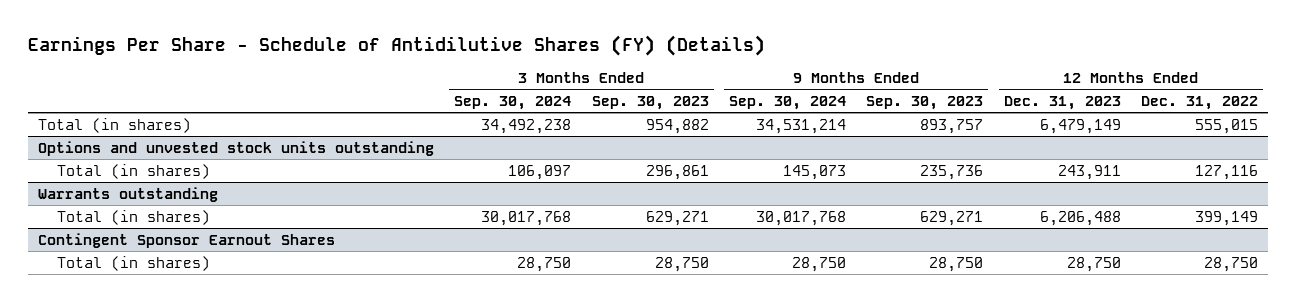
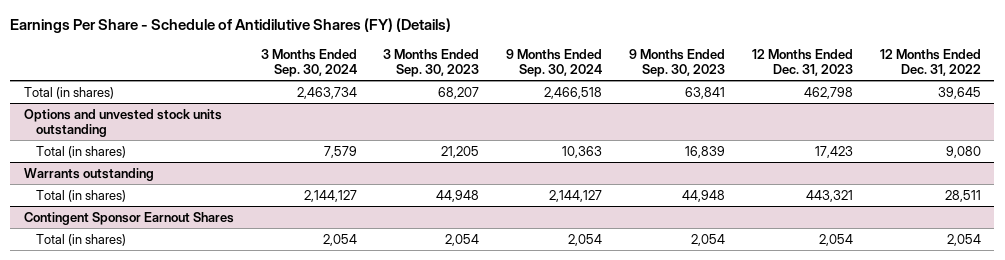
[481,118,572,134] 34,492,238 -> [296,86,357,99] 2,463,734
[645,118,709,134] 954,882 -> [438,86,480,99] 68,207
[755,118,846,134] 34,531,214 -> [544,86,603,99] 2,466,518
[920,118,984,134] 893,757 -> [685,86,726,99] 63,841
[1039,118,1121,134] 6,479,149 -> [803,86,853,99] 462,798
[1195,118,1259,134] 555,015 -> [937,86,981,99] 39,645
[508,164,572,180] 106,097 -> [323,145,357,158] 7,579
[645,164,709,180] 296,861 -> [441,145,480,158] 21,205
[782,164,846,180] 145,073 -> [562,145,603,158] 10,363
[920,164,984,180] 235,736 -> [685,145,726,158] 16,839
[1057,164,1121,180] 243,911 -> [814,145,853,158] 17,423
[1195,164,1259,180] 127,116 -> [945,145,981,158] 9,080
[481,210,572,226] 30,017,768 -> [303,189,357,202] 2,144,127
[645,210,709,226] 629,271 -> [436,189,480,202] 44,948
[755,210,846,226] 30,017,768 -> [549,189,603,202] 2,144,127
[920,210,984,226] 629,271 -> [682,189,726,202] 44,948
[1039,210,1121,226] 6,206,488 -> [805,189,853,202] 443,321
[1195,210,1259,226] 399,149 -> [944,189,981,202] 28,511
[517,256,572,272] 28,750 -> [322,233,357,246] 2,054
[654,256,709,272] 28,750 -> [445,233,480,246] 2,054
[791,256,846,272] 28,750 -> [568,233,603,246] 2,054
[929,256,984,272] 28,750 -> [691,233,726,246] 2,054
[1066,256,1121,272] 28,750 -> [818,233,853,246] 2,054
[1204,256,1259,272] 28,750 -> [946,233,981,246] 2,054

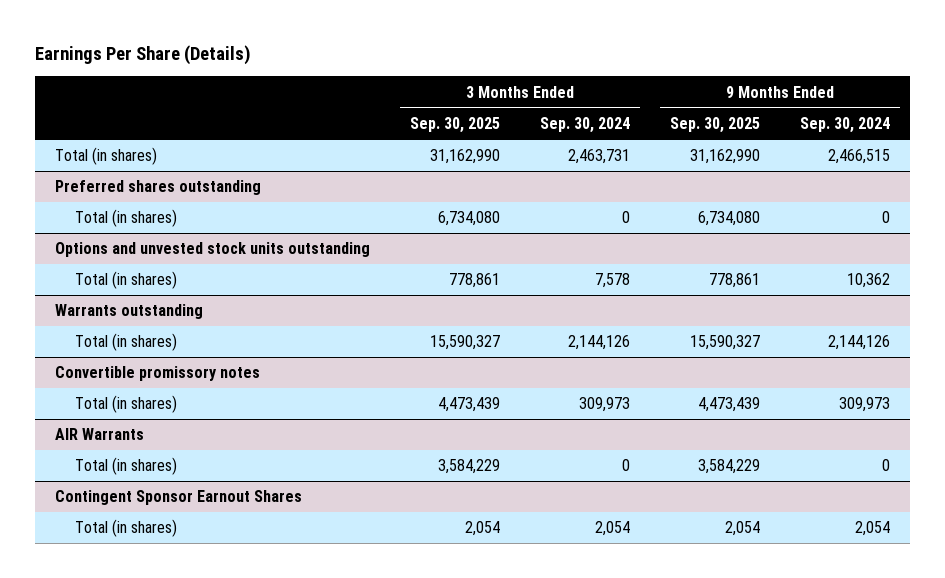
[10,18,452,34] Earnings Per Share - Schedule of Antidilutive Shares (FY) (Details) -> [35,45,252,66] Earnings Per Share (Details)
[383,48,480,77] 3 Months Ended Sep. 30, 2023 -> none
[629,48,726,77] 9 Months Ended Sep. 30, 2023 -> none
[751,48,853,76] 12 Months Ended Dec. 31, 2023 -> none
[879,48,981,76] 12 Months Ended Dec. 31, 2022 -> none
none -> [410,117,501,134] Sep. 30, 2025
none -> [670,117,761,134] Sep. 30, 2025
[296,86,357,99] 2,463,734 -> [568,149,631,165] 2,463,731
[544,86,603,99] 2,466,518 -> [828,149,891,165] 2,466,515
none -> [55,180,262,196] Preferred shares outstanding
none -> [75,209,178,228] Total (in shares)
[323,145,357,158] 7,579 -> [595,273,631,289] 7,578
[562,145,603,158] 10,363 -> [847,273,891,289] 10,362
[303,189,357,202] 2,144,127 -> [568,335,631,351] 2,144,126
[549,189,603,202] 2,144,127 -> [828,335,891,351] 2,144,126
none -> [55,366,261,382] Convertible promissory notes
none -> [75,395,178,414] Total (in shares)
none -> [55,428,145,441] AIR Warrants
none -> [75,457,178,476] Total (in shares)

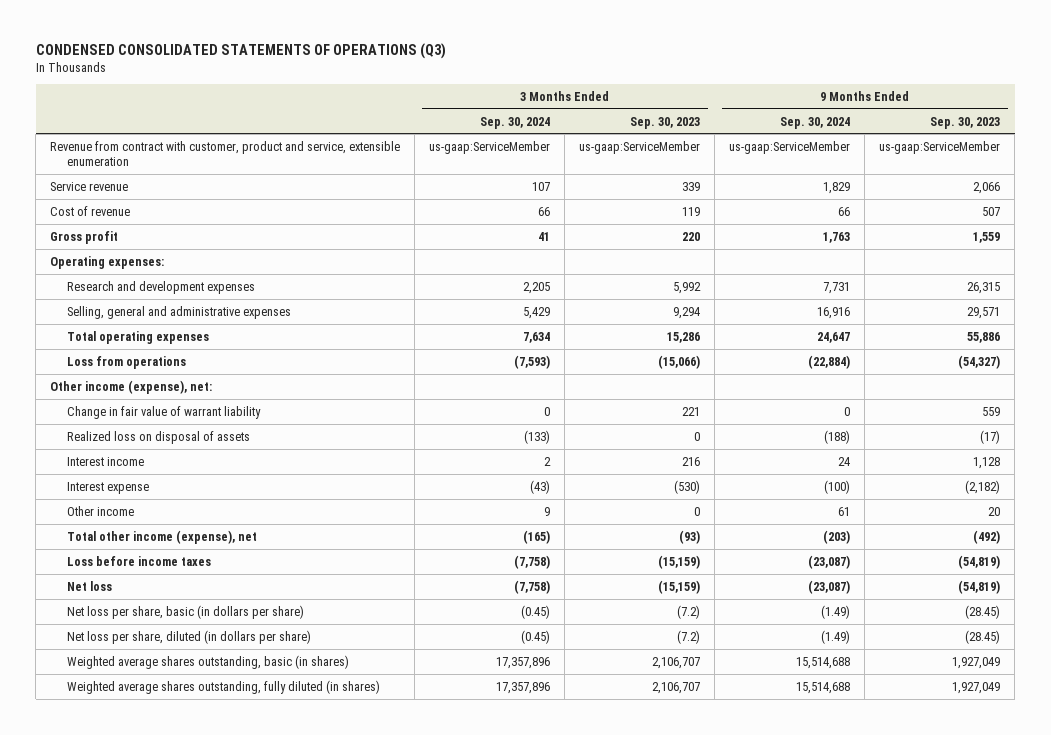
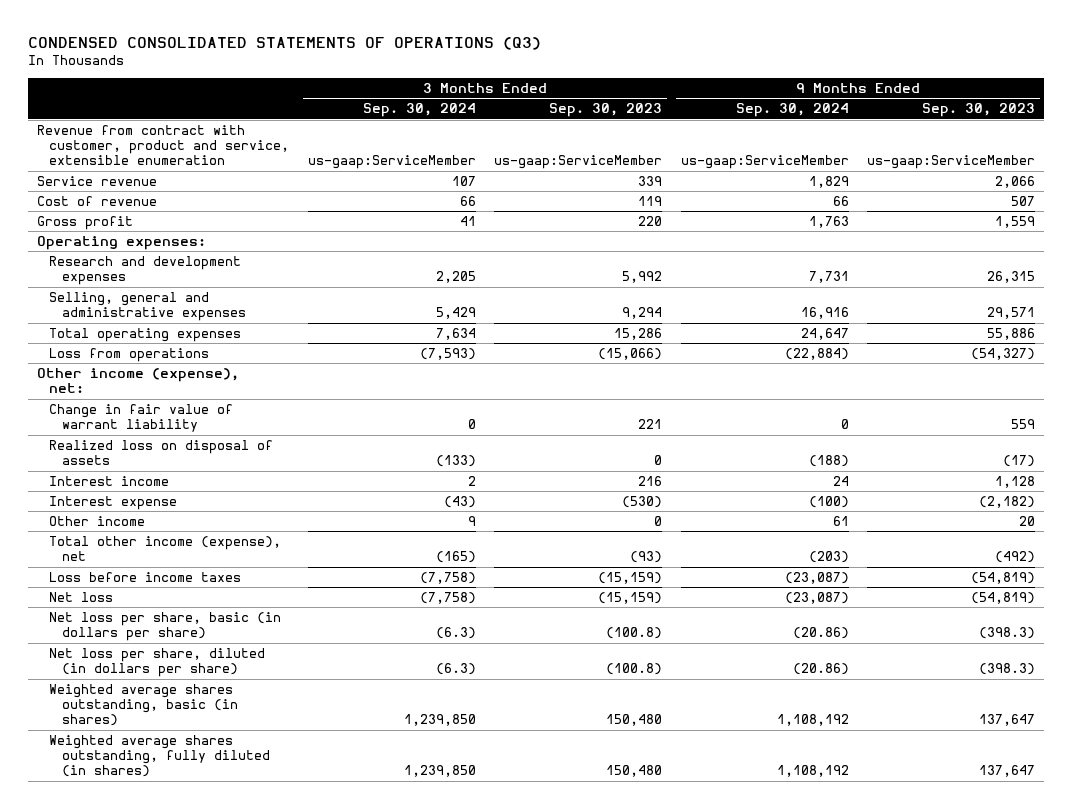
[521,604,551,619] (0.45) -> [435,627,476,640] (6.3)
[677,604,701,619] (7.2) -> [606,627,663,640] (100.8)
[821,604,851,619] (1.49) -> [792,627,849,640] (20.86)
[965,604,1001,619] (28.45) -> [978,627,1035,640] (398.3)
[521,629,551,644] (0.45) -> [435,663,476,676] (6.3)
[677,629,701,644] (7.2) -> [606,663,663,676] (100.8)
[821,629,851,644] (1.49) -> [792,663,849,676] (20.86)
[965,629,1001,644] (28.45) -> [978,663,1035,676] (398.3)
[496,656,551,669] 17,357,896 -> [403,714,476,727] 1,239,850
[652,656,701,669] 2,106,707 -> [606,714,663,727] 150,480
[796,656,851,669] 15,514,688 -> [776,714,849,727] 1,108,192
[952,656,1001,669] 1,927,049 -> [978,714,1035,727] 137,647
[496,681,551,694] 17,357,896 -> [403,765,476,778] 1,239,850
[652,681,701,694] 2,106,707 -> [606,765,663,778] 150,480
[796,681,851,694] 15,514,688 -> [776,765,849,778] 1,108,192
[952,681,1001,694] 1,927,049 -> [978,765,1035,778] 137,647

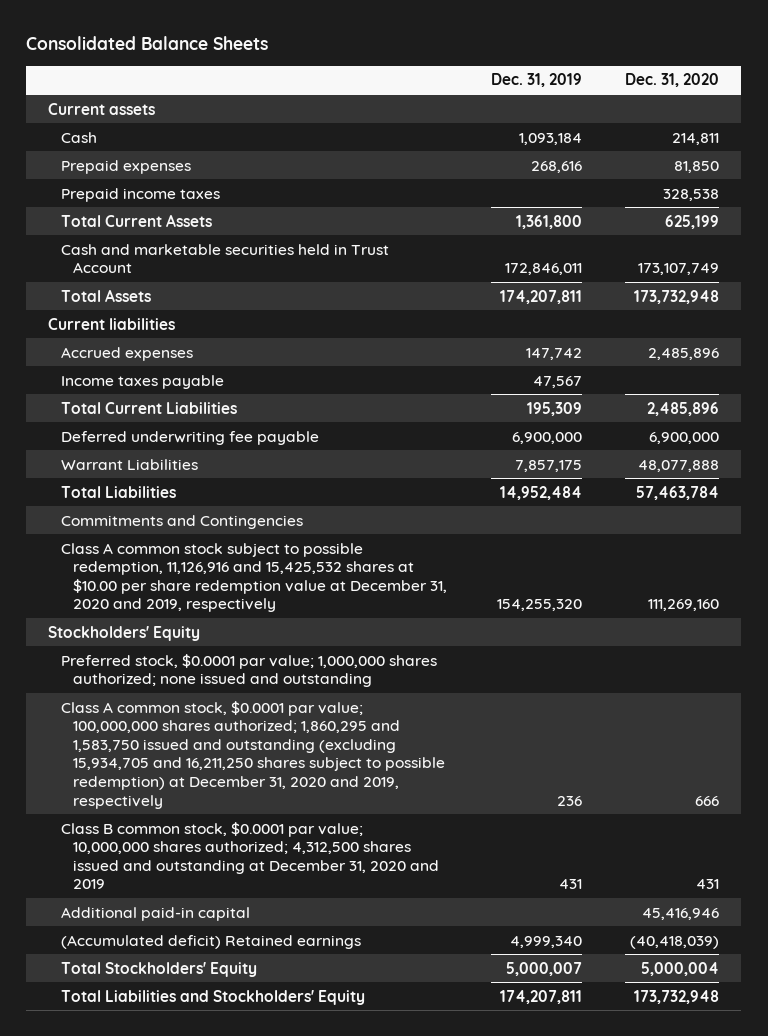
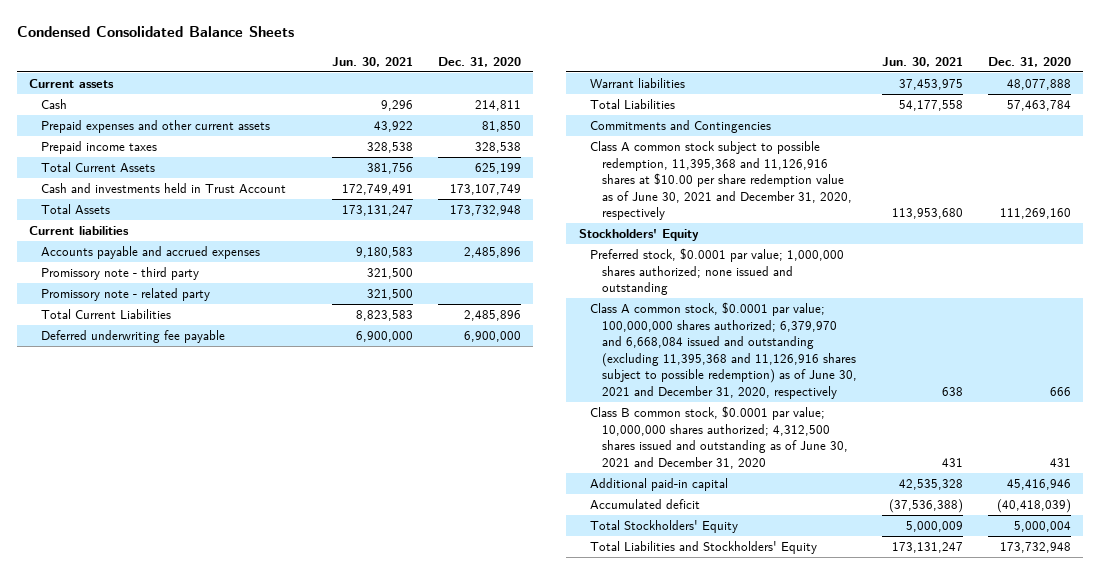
[26,36,269,51] Consolidated Balance Sheets -> [16,26,294,38] Condensed Consolidated Balance Sheets
[490,73,582,88] Dec. 31, 2019 -> none
none -> [331,56,413,67] Jun. 30, 2021
[60,159,191,174] Prepaid expenses -> [40,120,270,134] Prepaid expenses and other current assets
[60,243,389,274] Cash and marketable securities held in Trust Account -> [40,183,286,194] Cash and investments held in Trust Account
[60,374,224,389] Income taxes payable -> none
[60,346,193,361] Accrued expenses -> [40,246,260,260] Accounts payable and accrued expenses
none -> [40,267,199,281] Promissory note - third party
none -> [40,288,210,302] Promissory note - related party
[60,458,198,470] Warrant Liabilities -> [590,78,686,89] Warrant liabilities
[60,542,447,613] Class A common stock subject to possible redemption, 11,126,916 and 15,425,532 shares at $10.00 per share redemption value at December 31, 2020 and 2019, respectively -> [590,141,852,221] Class A common stock subject to possible redemption, 11,395,368 and 11,126,916 shares at $10.00 per share redemption value as of June 30, 2021 and December 31, 2020, respectively
[60,700,445,809] Class A common stock, $0.0001 par value; 100,000,000 shares authorized; 1,860,295 and 1,583,750 issued and outstanding (excluding 15,934,705 and 16,211,250 shares subject to possible redemption) at December 31, 2020 and 2019, respectively -> [590,302,857,399] Class A common stock, $0.0001 par value; 100,000,000 shares authorized; 6,379,970 and 6,668,084 issued and outstanding (excluding 11,395,368 and 11,126,916 shares subject to possible redemption) as of June 30, 2021 and December 31, 2020, respectively
[60,821,439,890] Class B common stock, $0.0001 par value; 10,000,000 shares authorized; 4,312,500 shares issued and outstanding at December 31, 2020 and 2019 -> [590,406,848,469] Class B common stock, $0.0001 par value; 10,000,000 shares authorized; 4,312,500 shares issued and outstanding as of June 30, 2021 and December 31, 2020
[60,934,361,949] (Accumulated deficit) Retained earnings -> [590,499,701,510] Accumulated deficit

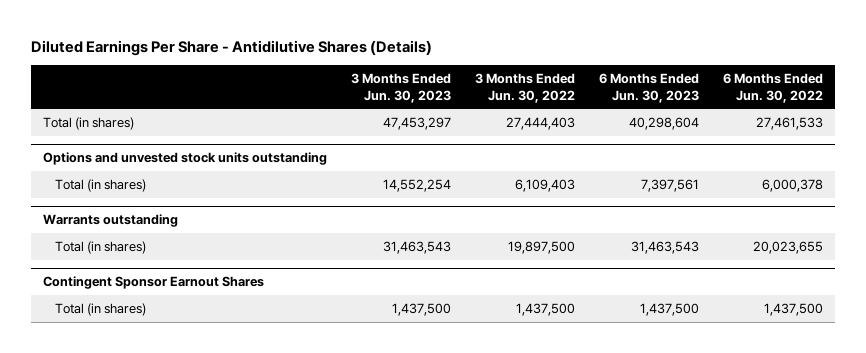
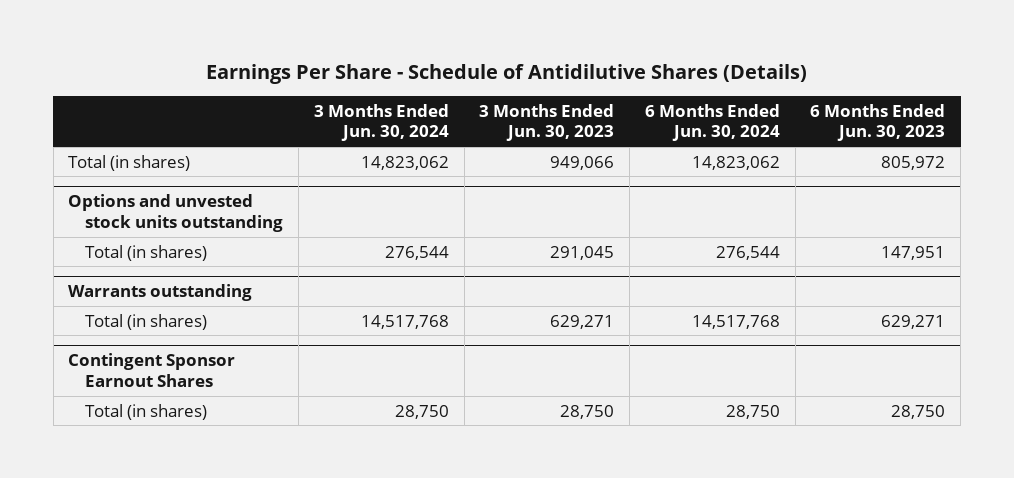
[31,39,433,56] Diluted Earnings Per Share - Antidilutive Shares (Details) -> [205,64,807,85] Earnings Per Share - Schedule of Antidilutive Shares (Details)
[475,73,576,103] 3 Months Ended Jun. 30, 2022 -> none
[723,73,824,103] 6 Months Ended Jun. 30, 2022 -> none
none -> [313,103,449,142] 3 Months Ended Jun. 30, 2024
none -> [644,103,780,142] 6 Months Ended Jun. 30, 2024
[383,116,452,130] 47,453,297 -> [550,155,615,170] 949,066
[629,116,700,130] 40,298,604 -> [881,155,946,170] 805,972
[383,178,452,192] 14,552,254 -> [550,245,615,260] 291,045
[641,178,700,192] 7,397,561 -> [881,245,946,260] 147,951
[383,240,452,254] 31,463,543 -> [550,314,615,329] 629,271
[631,240,700,254] 31,463,543 -> [881,314,946,329] 629,271
[392,302,452,316] 1,437,500 -> [560,404,615,419] 28,750
[640,302,700,316] 1,437,500 -> [891,404,946,419] 28,750

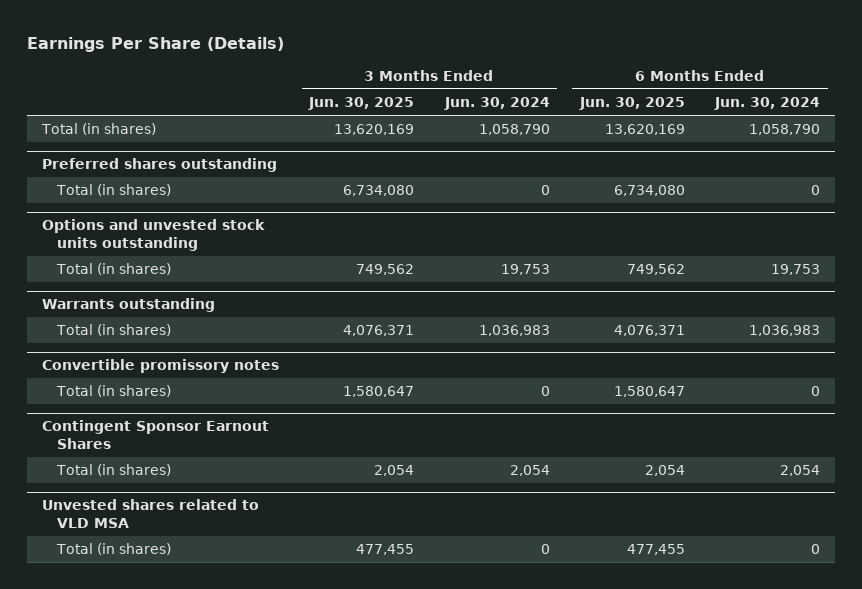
[205,64,807,85] Earnings Per Share - Schedule of Antidilutive Shares (Details) -> [26,36,284,52] Earnings Per Share (Details)
[479,103,615,142] 3 Months Ended Jun. 30, 2023 -> none
[810,103,946,142] 6 Months Ended Jun. 30, 2023 -> none
none -> [308,97,415,111] Jun. 30, 2025
none -> [578,97,685,111] Jun. 30, 2025
[360,155,449,170] 14,823,062 -> [478,124,550,136] 1,058,790
[691,155,780,170] 14,823,062 -> [749,124,821,136] 1,058,790
none -> [42,158,278,173] Preferred shares outstanding
none -> [56,184,172,197] Total (in shares)
[384,245,449,260] 276,544 -> [500,264,550,276] 19,753
[715,245,780,260] 276,544 -> [771,264,821,276] 19,753
[360,314,449,329] 14,517,768 -> [478,325,550,337] 1,036,983
[691,314,780,329] 14,517,768 -> [749,325,821,337] 1,036,983
none -> [42,359,280,374] Convertible promissory notes
none -> [56,385,172,398] Total (in shares)
[394,404,449,419] 28,750 -> [509,465,550,477] 2,054
[725,404,780,419] 28,750 -> [780,465,821,477] 2,054
none -> [42,499,260,529] Unvested shares related to VLD MSA
none -> [56,543,172,556] Total (in shares)

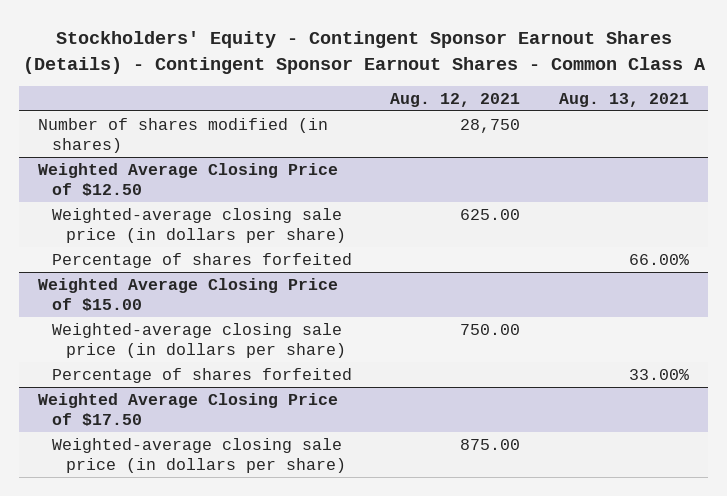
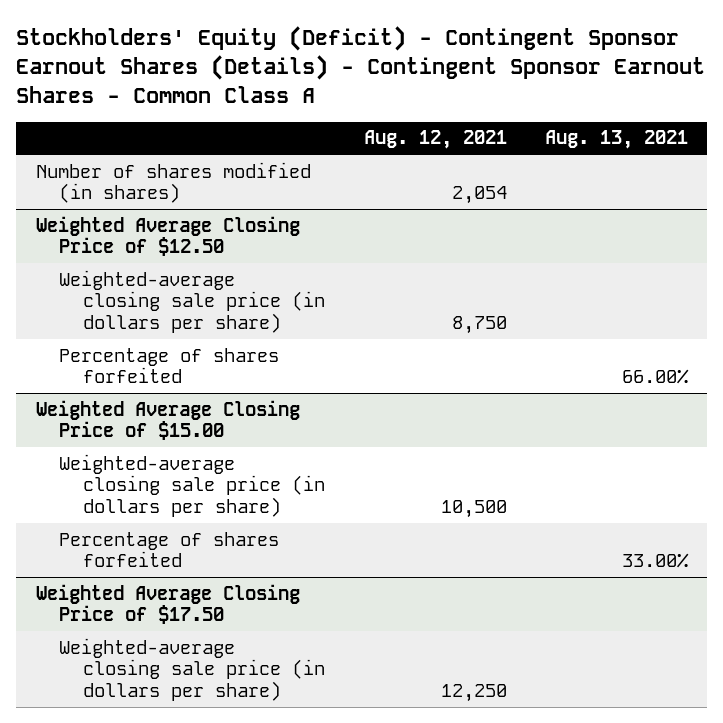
[22,31,706,74] Stockholders' Equity - Contingent Sponsor Earnout Shares (Details) - Contingent Sponsor Earnout Shares - Common Class A -> [16,26,706,104] Stockholders' Equity (Deficit) - Contingent Sponsor Earnout Shares (Details) - Contingent Sponsor Earnout Shares - Common Class A
[460,118,521,133] 28,750 -> [451,186,507,205] 2,054
[460,208,521,220] 625.00 -> [451,315,507,334] 8,750
[460,323,521,335] 750.00 -> [440,499,507,518] 10,500
[460,438,521,450] 875.00 -> [440,683,507,702] 12,250

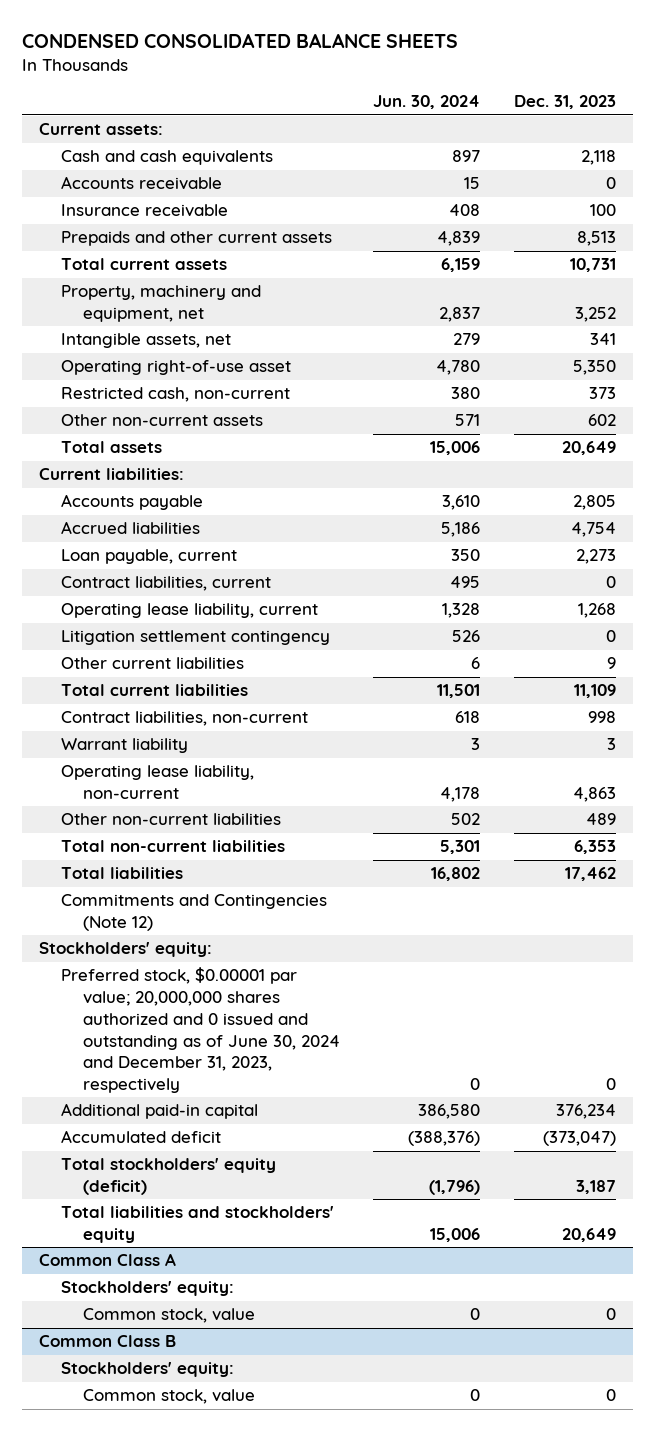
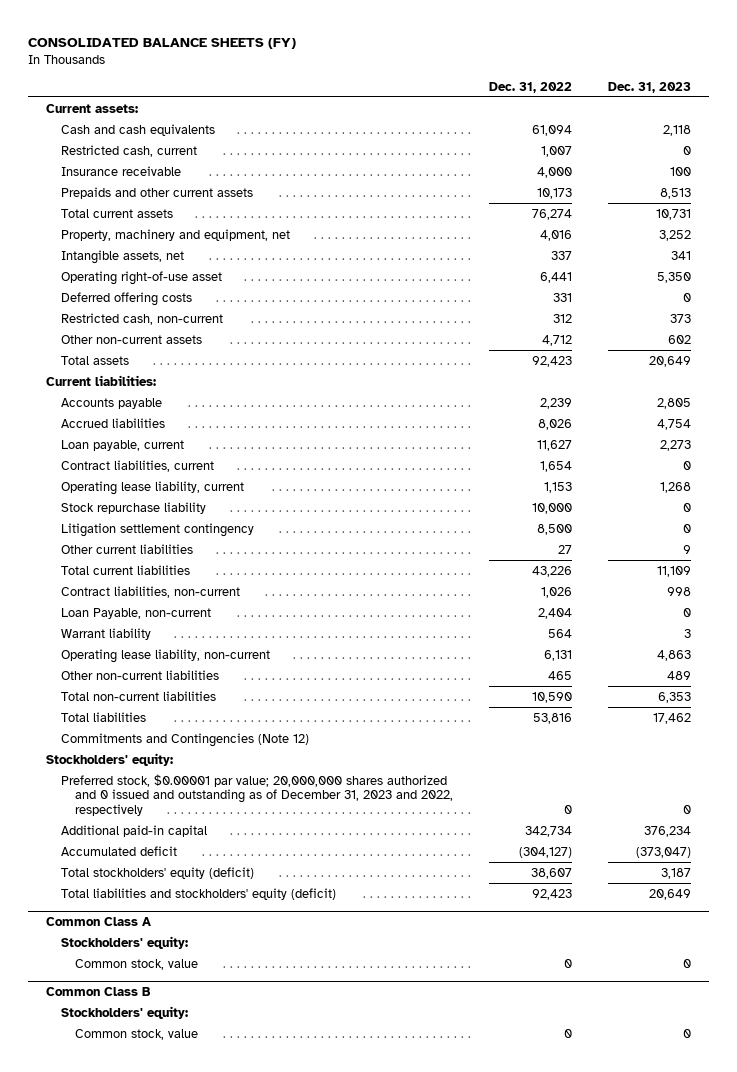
[22,33,459,49] CONDENSED CONSOLIDATED BALANCE SHEETS -> [27,38,296,50] CONSOLIDATED BALANCE SHEETS (FY)
[373,95,481,110] Jun. 30, 2024 -> none
none -> [489,81,573,93] Dec. 31, 2022
[60,176,222,191] Accounts receivable -> none
none -> [60,144,197,157] Restricted cash, current
none -> [60,291,192,306] Deferred offering costs
none -> [60,501,206,514] Stock repurchase liability
none -> [60,607,211,619] Loan Payable, non-current
[60,967,340,1094] Preferred stock, $0.00001 par value; 20,000,000 shares authorized and 0 issued and outstanding as of June 30, 2024 and December 31, 2023, respectively -> [60,773,454,817] Preferred stock, $0.00001 par value; 20,000,000 shares authorized and 0 issued and outstanding as of December 31, 2023 and 2022, respectively
[60,1206,334,1244] Total liabilities and stockholders' equity -> [60,887,336,900] Total liabilities and stockholders' equity (deficit)

